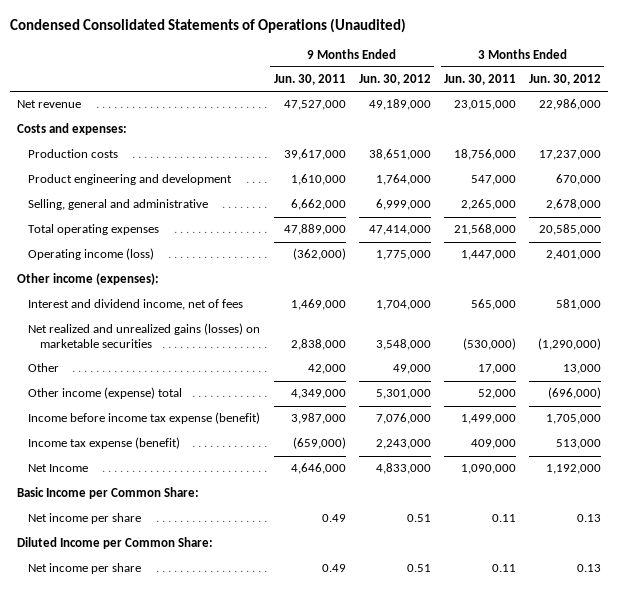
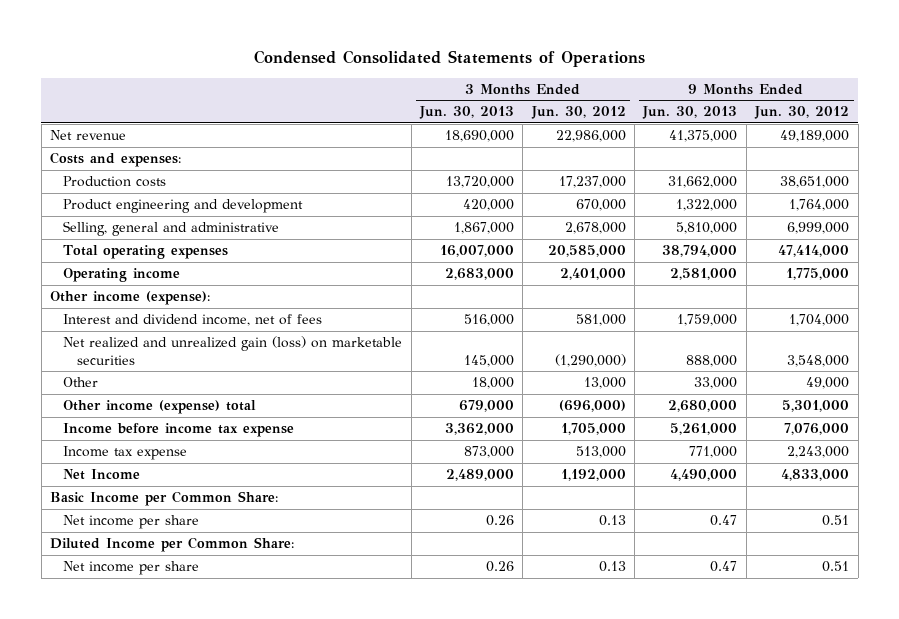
[10,17,407,33] Condensed Consolidated Statements of Operations (Unaudited) -> [253,50,645,68] Condensed Consolidated Statements of Operations
[273,74,346,86] Jun. 30, 2011 -> none
[443,74,516,86] Jun. 30, 2011 -> none
none -> [419,106,515,120] Jun. 30, 2013
none -> [642,106,738,120] Jun. 30, 2013
[28,248,155,261] Operating income (loss) -> [63,268,181,283] Operating income
[16,273,159,286] Other income (expenses): -> [50,291,211,306] Other income (expense):
[28,323,261,349] Net realized and unrealized gains (losses) on marketable securities -> [63,336,403,365] Net realized and unrealized gain (loss) on marketable securities
[28,412,261,425] Income before income tax expense (benefit) -> [63,423,295,438] Income before income tax expense
[28,437,181,450] Income tax expense (benefit) -> [63,446,188,461] Income tax expense

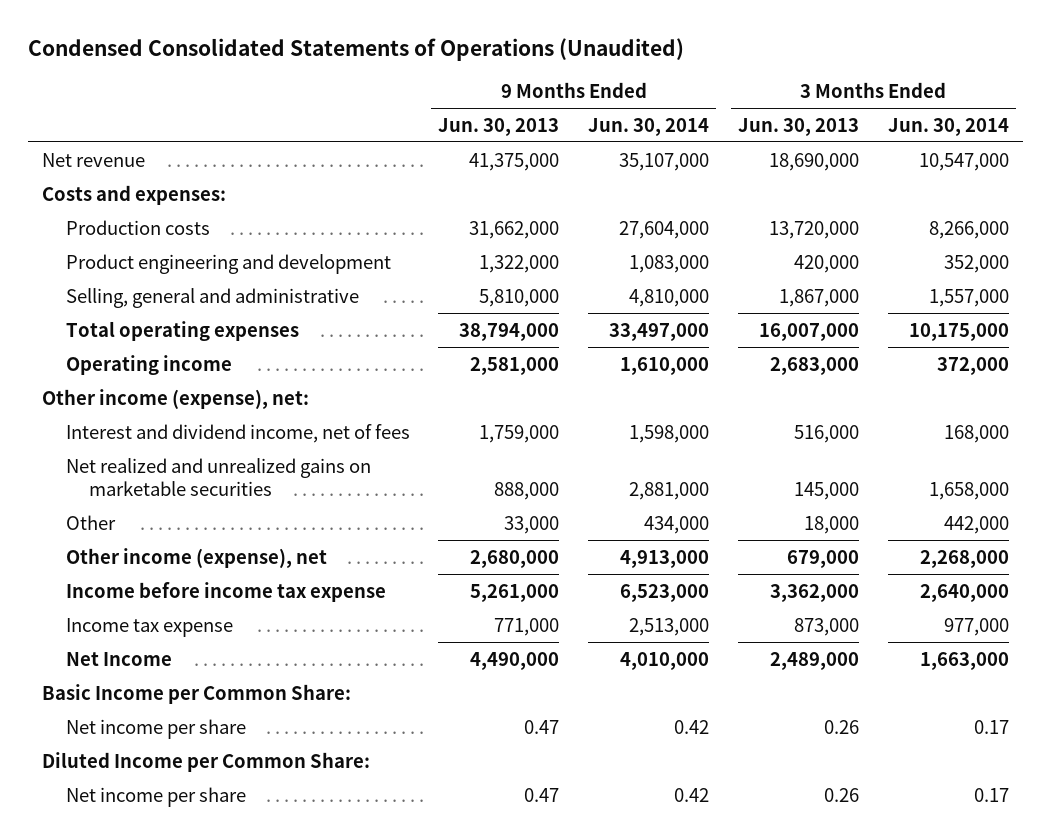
[253,50,645,68] Condensed Consolidated Statements of Operations -> [27,38,684,62] Condensed Consolidated Statements of Operations (Unaudited)
[530,106,626,120] Jun. 30, 2012 -> none
[754,106,850,120] Jun. 30, 2012 -> none
none -> [588,117,710,136] Jun. 30, 2014
none -> [887,117,1009,136] Jun. 30, 2014
[50,291,211,306] Other income (expense): -> [42,388,310,409] Other income (expense), net:
[63,336,403,365] Net realized and unrealized gain (loss) on marketable securities -> [65,457,371,496] Net realized and unrealized gains on marketable securities
[63,400,257,415] Other income (expense) total -> [65,547,327,568] Other income (expense), net

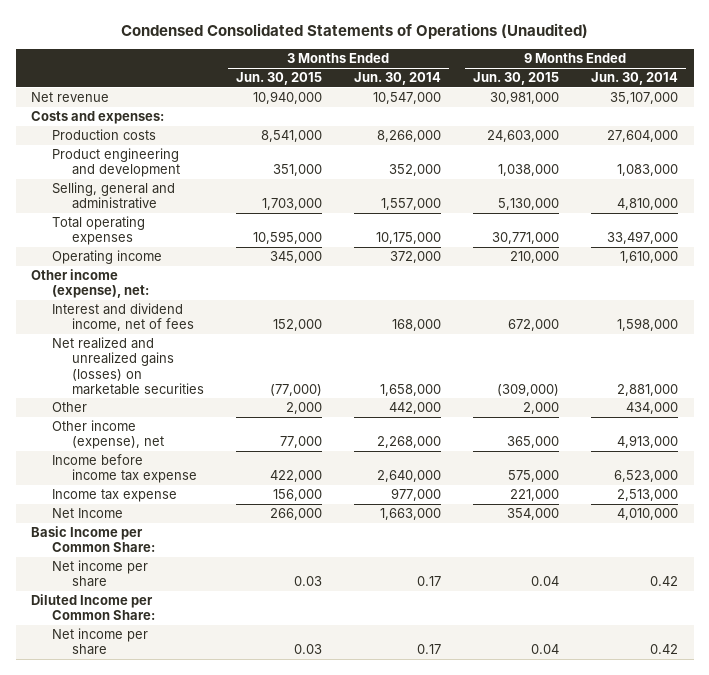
[438,117,560,136] Jun. 30, 2013 -> none
[737,117,859,136] Jun. 30, 2013 -> none
none -> [235,72,322,86] Jun. 30, 2015
none -> [472,72,559,86] Jun. 30, 2015
[65,457,371,496] Net realized and unrealized gains on marketable securities -> [51,337,204,395] Net realized and unrealized gains (losses) on marketable securities

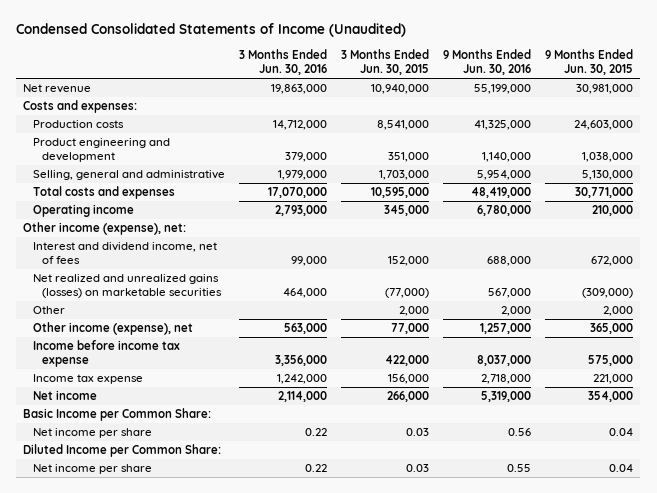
[120,23,588,40] Condensed Consolidated Statements of Operations (Unaudited) -> [16,23,407,38] Condensed Consolidated Statements of Income (Unaudited)
[353,72,441,86] Jun. 30, 2014 -> none
[590,72,678,86] Jun. 30, 2014 -> none
none -> [238,49,327,76] 3 Months Ended Jun. 30, 2016
none -> [443,49,532,76] 9 Months Ended Jun. 30, 2016
[51,216,145,246] Total operating expenses -> [32,186,175,200] Total costs and expenses
[51,508,123,519] Net Income -> [32,390,97,401] Net income

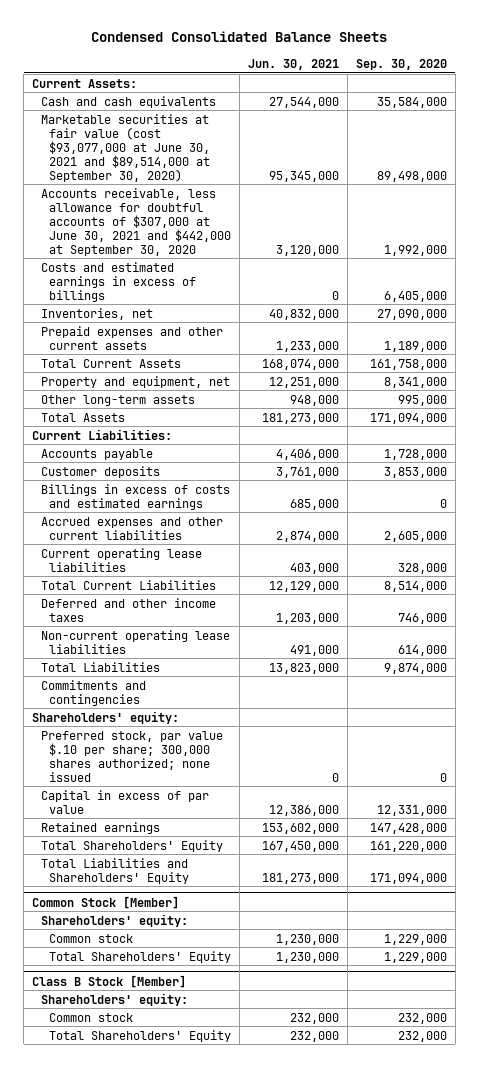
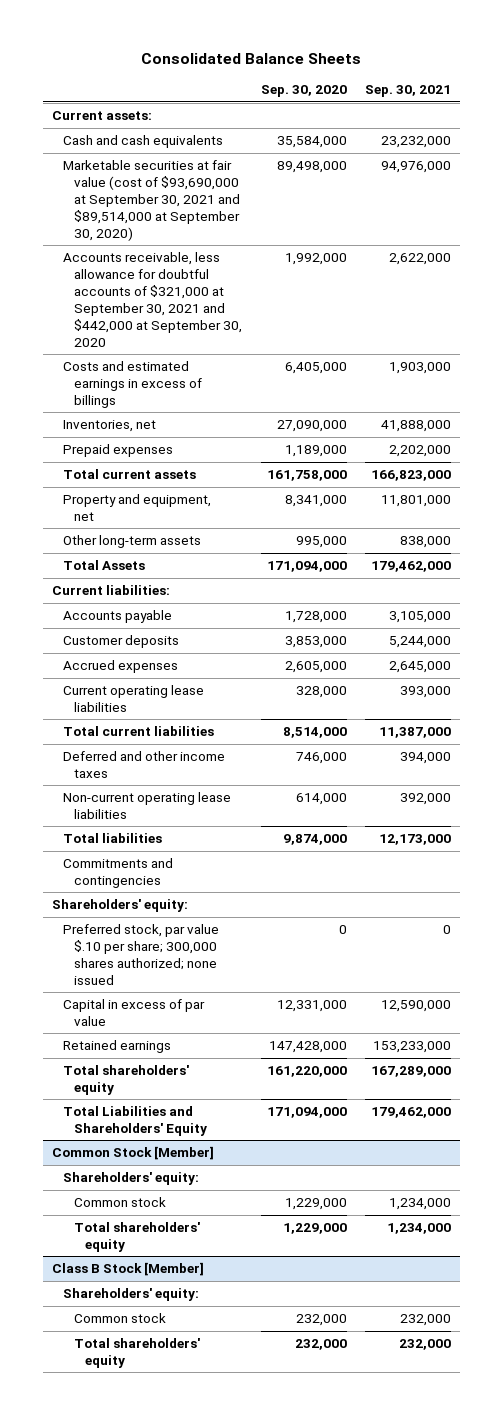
[91,31,388,43] Condensed Consolidated Balance Sheets -> [141,52,362,64] Consolidated Balance Sheets
[248,58,340,70] Jun. 30, 2021 -> none
none -> [364,85,451,98] Sep. 30, 2021
[31,78,137,88] Current Assets: -> [52,111,153,121] Current assets:
[40,113,211,182] Marketable securities at fair value (cost $93,077,000 at June 30, 2021 and $89,514,000 at September 30, 2020) -> [63,160,241,241] Marketable securities at fair value (cost of $93,690,000 at September 30, 2021 and $89,514,000 at September 30, 2020)
[40,187,232,256] Accounts receivable, less allowance for doubtful accounts of $307,000 at June 30, 2021 and $442,000 at September 30, 2020 -> [63,252,243,347] Accounts receivable, less allowance for doubtful accounts of $321,000 at September 30, 2021 and $442,000 at September 30, 2020
[40,325,223,350] Prepaid expenses and other current assets -> [63,444,174,458] Prepaid expenses
[40,358,181,368] Total Current Assets -> [63,469,197,480] Total current assets
[31,428,172,440] Current Liabilities: -> [52,585,171,596] Current liabilities:
[40,483,230,510] Billings in excess of costs and estimated earnings -> none
[40,516,223,540] Accrued expenses and other current liabilities -> [63,660,179,674] Accrued expenses
[40,579,216,590] Total Current Liabilities -> [63,726,215,737] Total current liabilities
[40,661,160,672] Total Liabilities -> [63,833,163,844] Total liabilities
[40,839,223,852] Total Shareholders' Equity -> [63,1065,190,1095] Total shareholders' equity
[49,950,232,963] Total Shareholders' Equity -> [74,1222,201,1252] Total shareholders' equity
[49,1029,232,1042] Total Shareholders' Equity -> [74,1338,201,1368] Total shareholders' equity

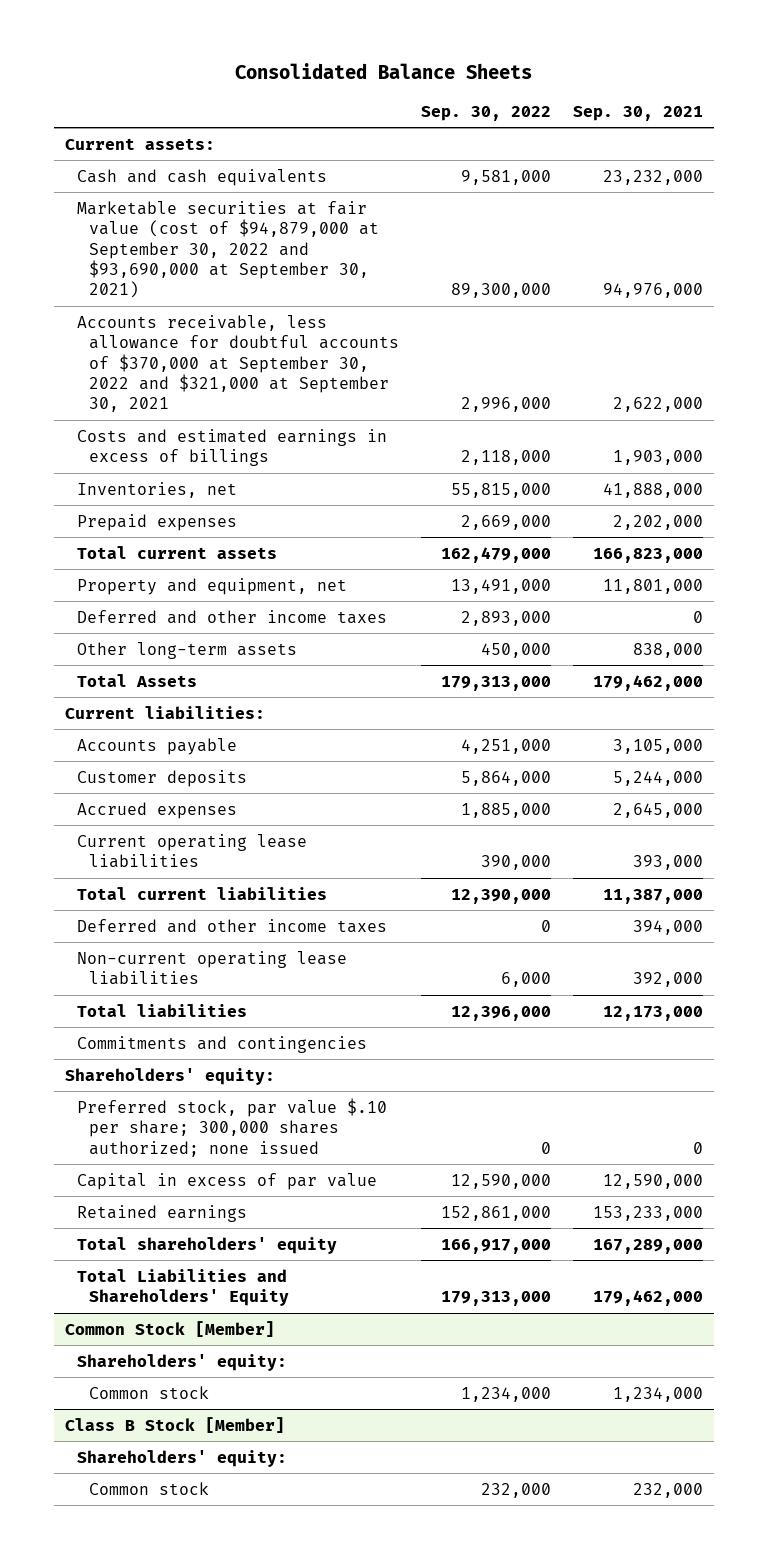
[260,85,347,98] Sep. 30, 2020 -> none
none -> [420,105,551,121] Sep. 30, 2022
[63,160,241,241] Marketable securities at fair value (cost of $93,690,000 at September 30, 2021 and $89,514,000 at September 30, 2020) -> [77,200,380,299] Marketable securities at fair value (cost of $94,879,000 at September 30, 2022 and $93,690,000 at September 30, 2021)
[63,252,243,347] Accounts receivable, less allowance for doubtful accounts of $321,000 at September 30, 2021 and $442,000 at September 30, 2020 -> [77,314,400,413] Accounts receivable, less allowance for doubtful accounts of $370,000 at September 30, 2022 and $321,000 at September 30, 2021
none -> [77,609,388,624] Deferred and other income taxes
[74,1222,201,1252] Total shareholders' equity -> none
[74,1338,201,1368] Total shareholders' equity -> none

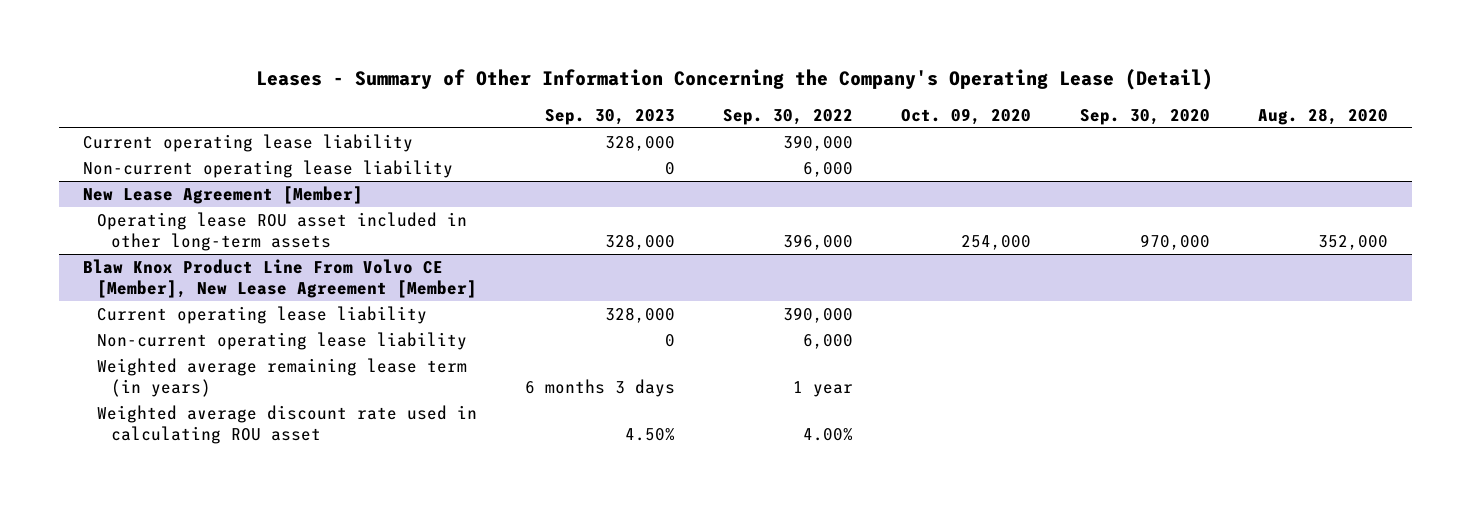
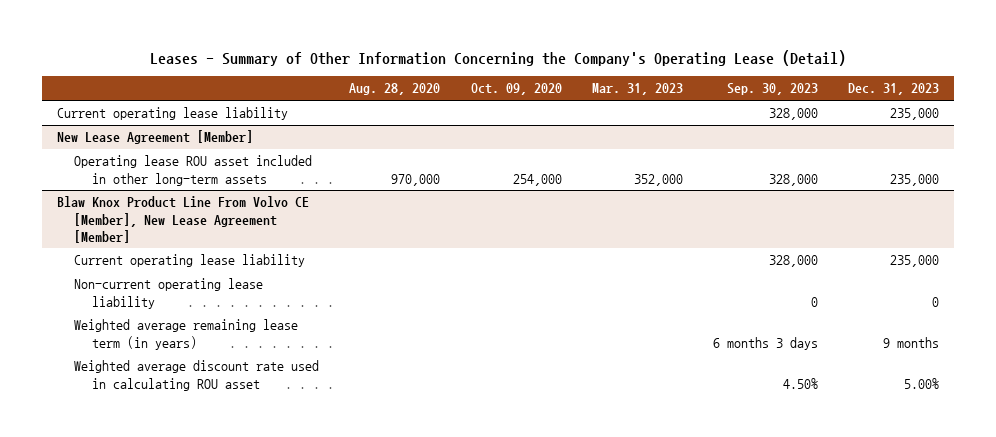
[723,108,854,125] Sep. 30, 2022 -> none
[1079,108,1210,125] Sep. 30, 2020 -> none
none -> [591,83,683,96] Mar. 31, 2023
none -> [847,83,939,96] Dec. 31, 2023
[82,159,453,178] Non-current operating lease liability -> none
[1317,234,1388,250] 352,000 -> [391,173,441,186] 970,000

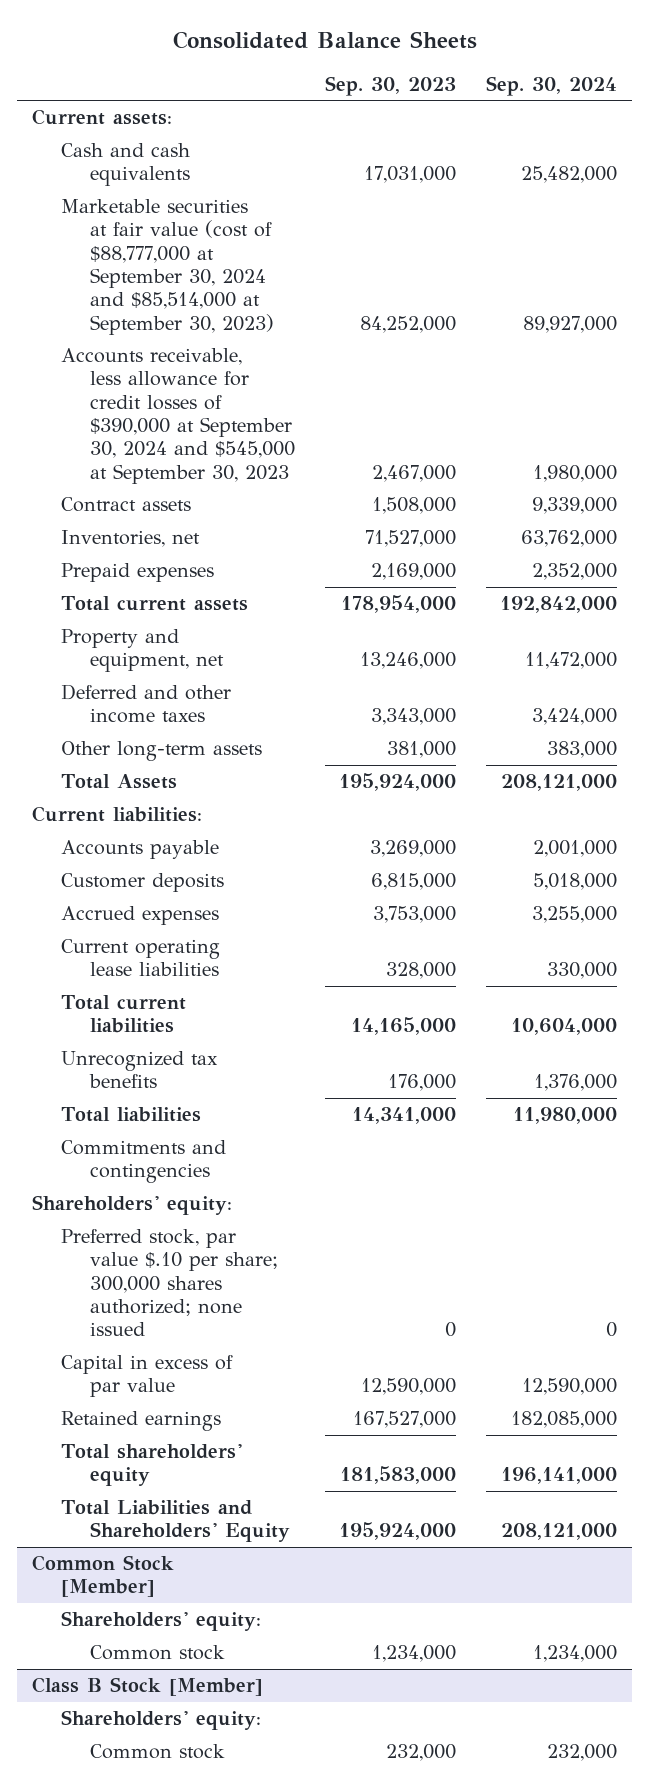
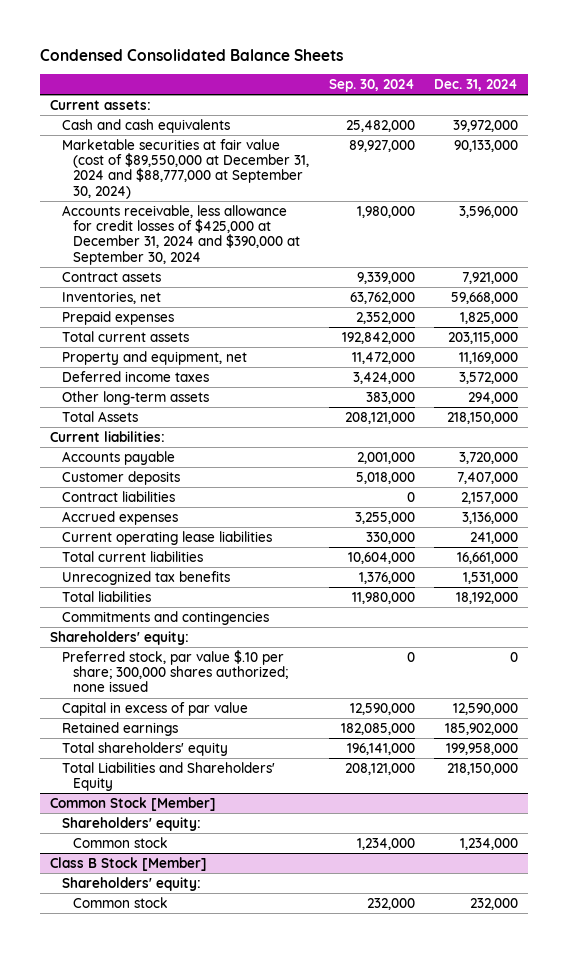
[172,31,477,50] Consolidated Balance Sheets -> [40,48,344,61] Condensed Consolidated Balance Sheets
[325,75,457,96] Sep. 30, 2023 -> none
none -> [433,78,518,91] Dec. 31, 2024
[61,199,275,335] Marketable securities at fair value (cost of $88,777,000 at September 30, 2024 and $85,514,000 at September 30, 2023) -> [61,138,310,199] Marketable securities at fair value (cost of $89,550,000 at December 31, 2024 and $88,777,000 at September 30, 2024)
[61,348,296,484] Accounts receivable, less allowance for credit losses of $390,000 at September 30, 2024 and $545,000 at September 30, 2023 -> [61,204,301,265] Accounts receivable, less allowance for credit losses of $425,000 at December 31, 2024 and $390,000 at September 30, 2024
[61,684,232,724] Deferred and other income taxes -> [61,370,209,382] Deferred income taxes
none -> [61,490,175,502] Contract liabilities

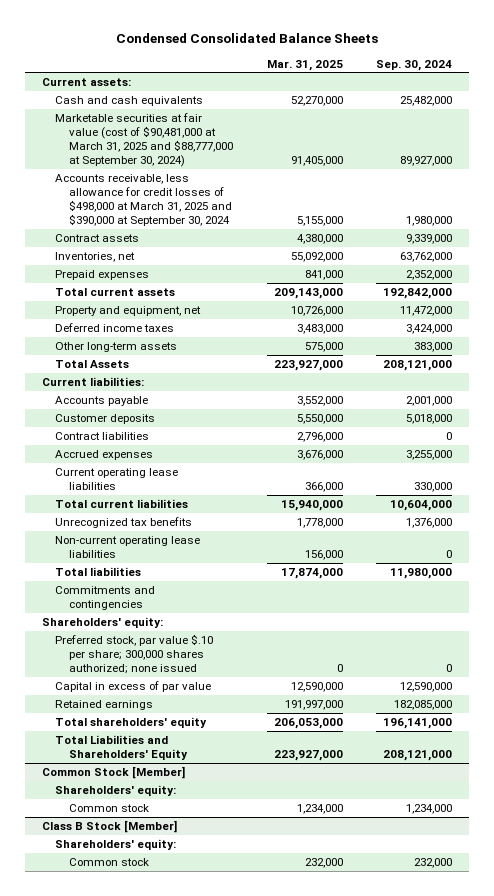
[433,78,518,91] Dec. 31, 2024 -> none
none -> [266,59,343,71] Mar. 31, 2025
[61,138,310,199] Marketable securities at fair value (cost of $89,550,000 at December 31, 2024 and $88,777,000 at September 30, 2024) -> [55,113,233,167] Marketable securities at fair value (cost of $90,481,000 at March 31, 2025 and $88,777,000 at September 30, 2024)
[61,204,301,265] Accounts receivable, less allowance for credit losses of $425,000 at December 31, 2024 and $390,000 at September 30, 2024 -> [55,174,232,226] Accounts receivable, less allowance for credit losses of $498,000 at March 31, 2025 and $390,000 at September 30, 2024
none -> [55,536,201,559] Non-current operating lease liabilities

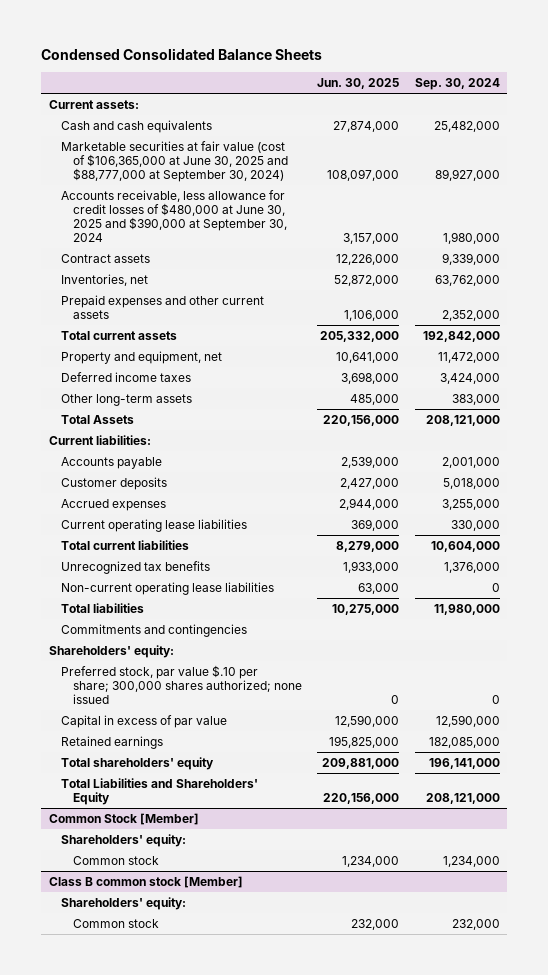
[266,59,343,71] Mar. 31, 2025 -> none
none -> [317,77,400,89] Jun. 30, 2025
[55,113,233,167] Marketable securities at fair value (cost of $90,481,000 at March 31, 2025 and $88,777,000 at September 30, 2024) -> [60,140,289,182] Marketable securities at fair value (cost of $106,365,000 at June 30, 2025 and $88,777,000 at September 30, 2024)
[55,174,232,226] Accounts receivable, less allowance for credit losses of $498,000 at March 31, 2025 and $390,000 at September 30, 2024 -> [60,189,288,242] Accounts receivable, less allowance for credit losses of $480,000 at June 30, 2025 and $390,000 at September 30, 2024
[55,270,150,281] Prepaid expenses -> [60,294,264,319] Prepaid expenses and other current assets
[55,432,150,441] Contract liabilities -> none
[41,820,177,834] Class B Stock [Member] -> [48,875,243,888] Class B common stock [Member]

